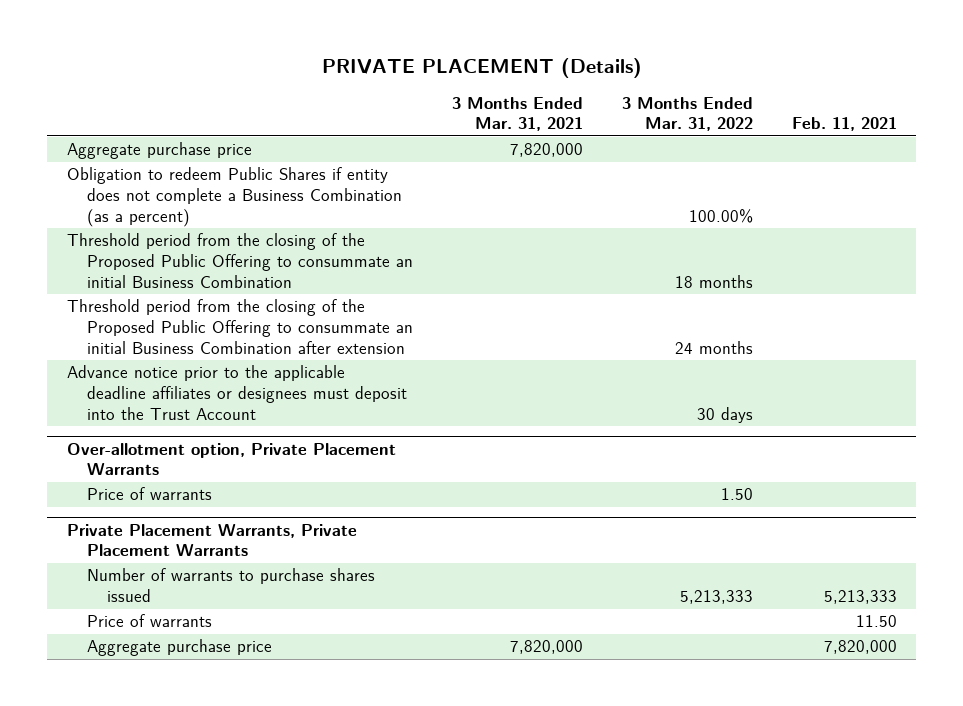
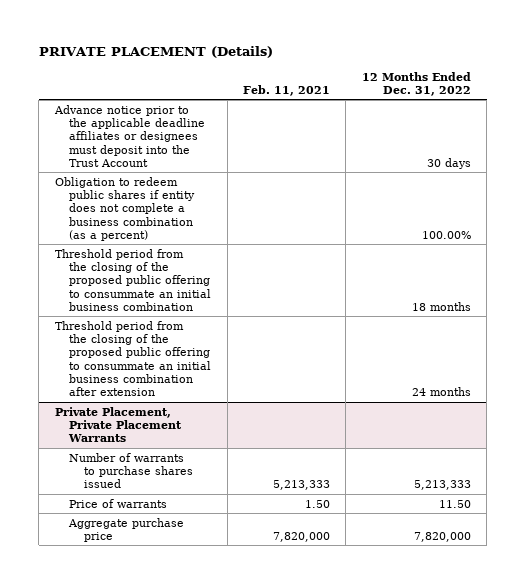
[451,96,583,132] 3 Months Ended Mar. 31, 2021 -> none
[621,96,753,132] 3 Months Ended Mar. 31, 2022 -> none
none -> [361,71,471,97] 12 Months Ended Dec. 31, 2022
[66,142,252,160] Aggregate purchase price -> none
[66,167,402,227] Obligation to redeem Public Shares if entity does not complete a Business Combination (as a percent) -> none
[66,233,413,288] Threshold period from the closing of the Proposed Public Offering to consummate an initial Business Combination -> none
[66,299,413,354] Threshold period from the closing of the Proposed Public Offering to consummate an initial Business Combination after extension -> none
[66,442,396,476] Over-allotment option, Private Placement Warrants -> none
[86,487,212,501] Price of warrants -> none
none -> [54,176,196,241] Obligation to redeem public shares if entity does not complete a business combination (as a percent)
none -> [54,248,212,311] Threshold period from the closing of the proposed public offering to consummate an initial business combination
none -> [54,320,212,397] Threshold period from the closing of the proposed public offering to consummate an initial business combination after extension
[66,523,357,557] Private Placement Warrants, Private Placement Warrants -> [54,406,183,443] Private Placement, Private Placement Warrants
[855,615,897,628] 11.50 -> [305,499,331,508] 1.50

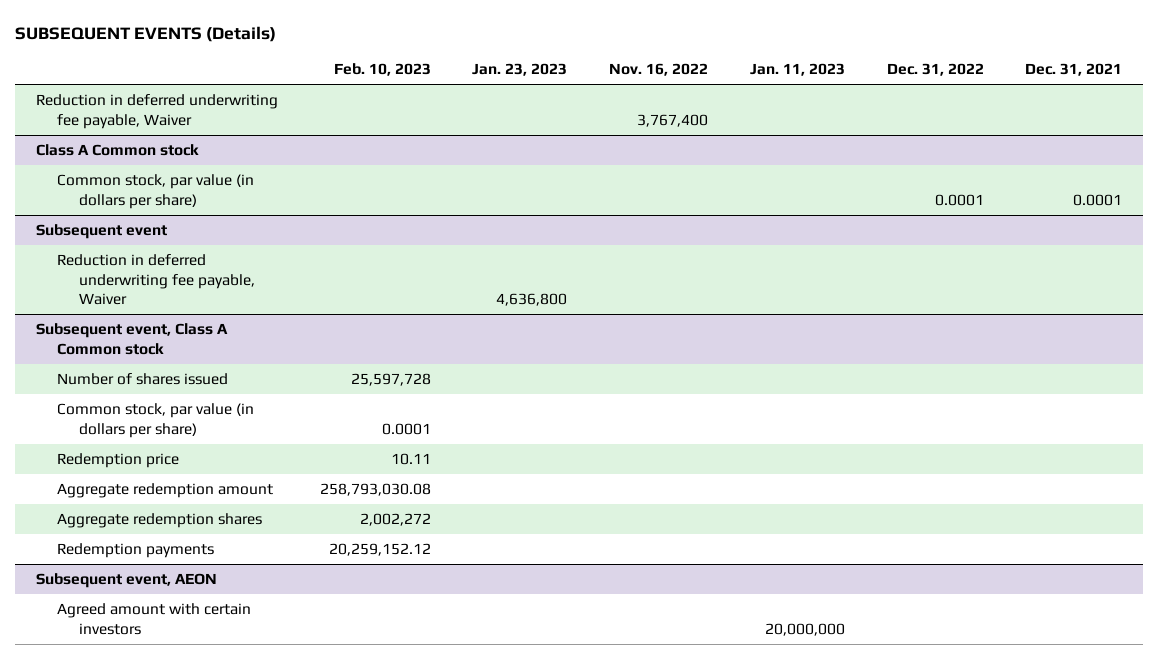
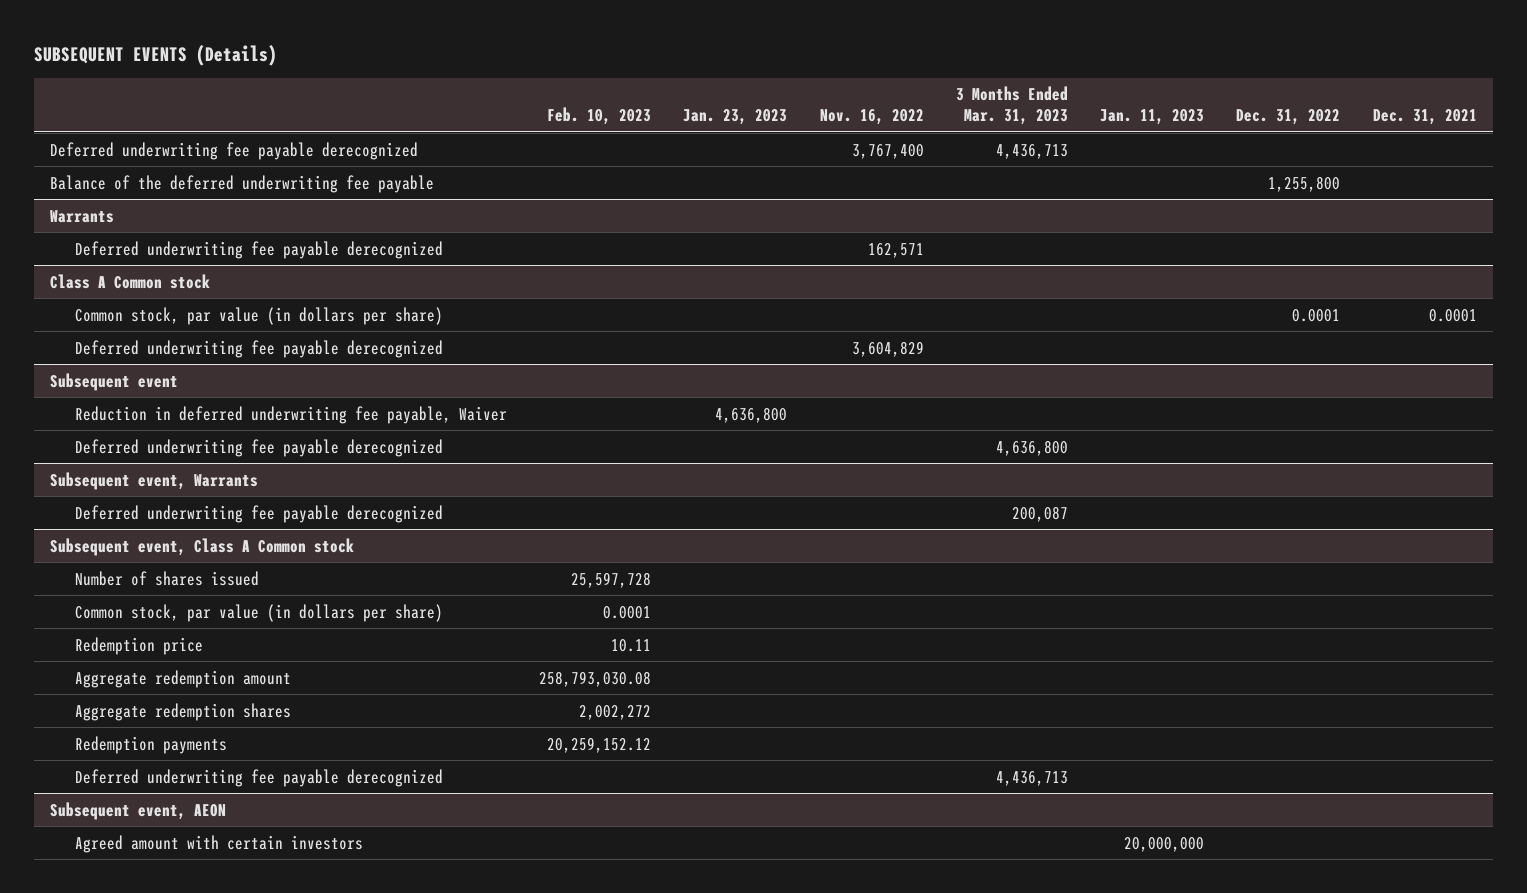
none -> [955,86,1068,126] 3 Months Ended Mar. 31, 2023
[35,94,278,129] Reduction in deferred underwriting fee payable, Waiver -> [50,141,419,160] Deferred underwriting fee payable derecognized
none -> [50,174,435,193] Balance of the deferred underwriting fee payable
none -> [50,209,115,223] Warrants
none -> [74,240,443,259] Deferred underwriting fee payable derecognized
none -> [74,339,443,358] Deferred underwriting fee payable derecognized
none -> [74,438,443,457] Deferred underwriting fee payable derecognized
none -> [50,471,259,490] Subsequent event, Warrants
none -> [74,504,443,523] Deferred underwriting fee payable derecognized
none -> [74,768,443,787] Deferred underwriting fee payable derecognized

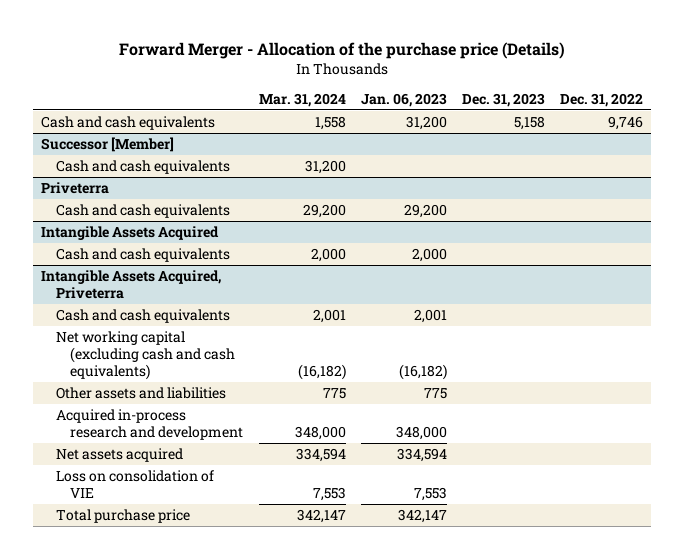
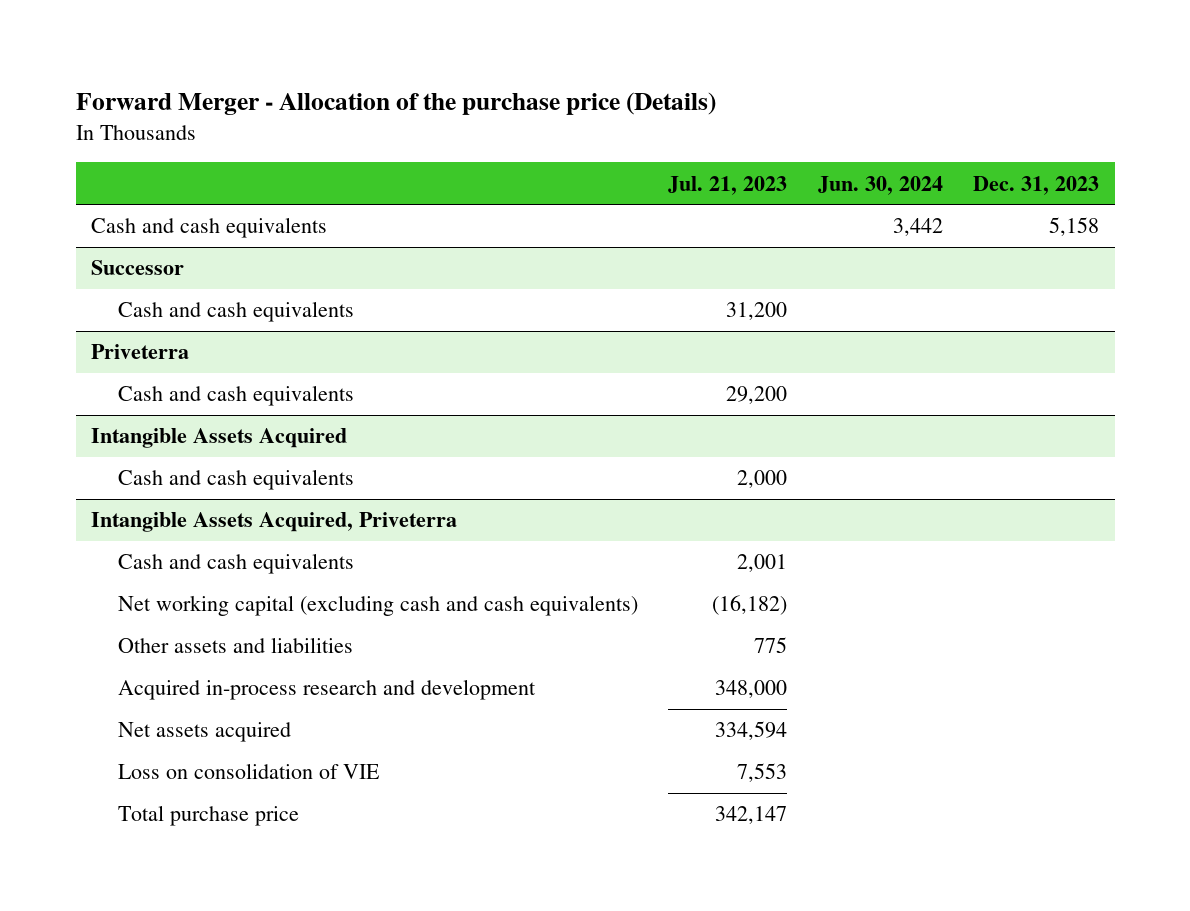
[258,93,346,108] Mar. 31, 2024 -> none
[360,93,447,108] Jan. 06, 2023 -> none
[560,93,644,108] Dec. 31, 2022 -> none
none -> [668,175,788,195] Jul. 21, 2023
none -> [817,175,943,195] Jun. 30, 2024
[40,136,174,152] Successor [Member] -> [90,260,184,276] Successor

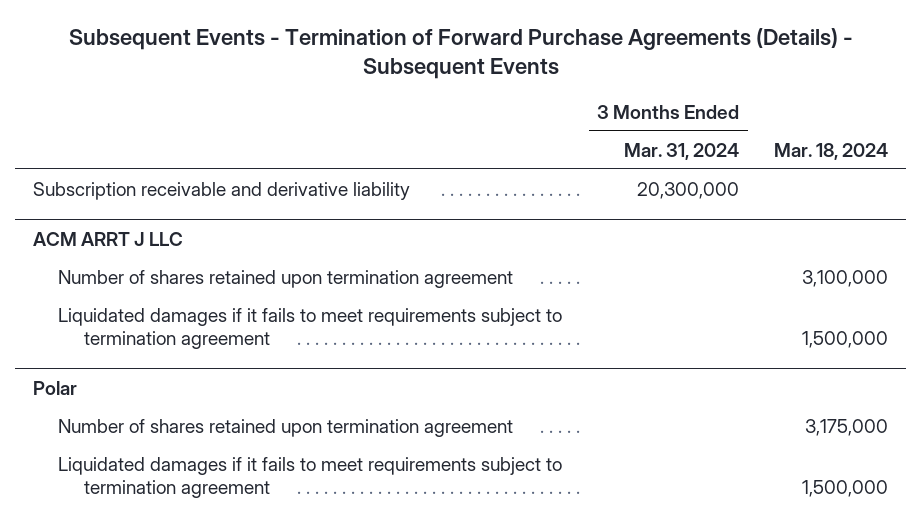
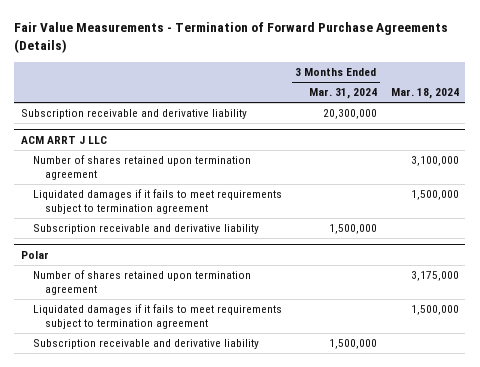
[68,27,853,80] Subsequent Events - Termination of Forward Purchase Agreements (Details) - Subsequent Events -> [14,22,449,54] Fair Value Measurements - Termination of Forward Purchase Agreements (Details)
none -> [33,224,260,235] Subscription receivable and derivative liability
none -> [33,339,260,350] Subscription receivable and derivative liability

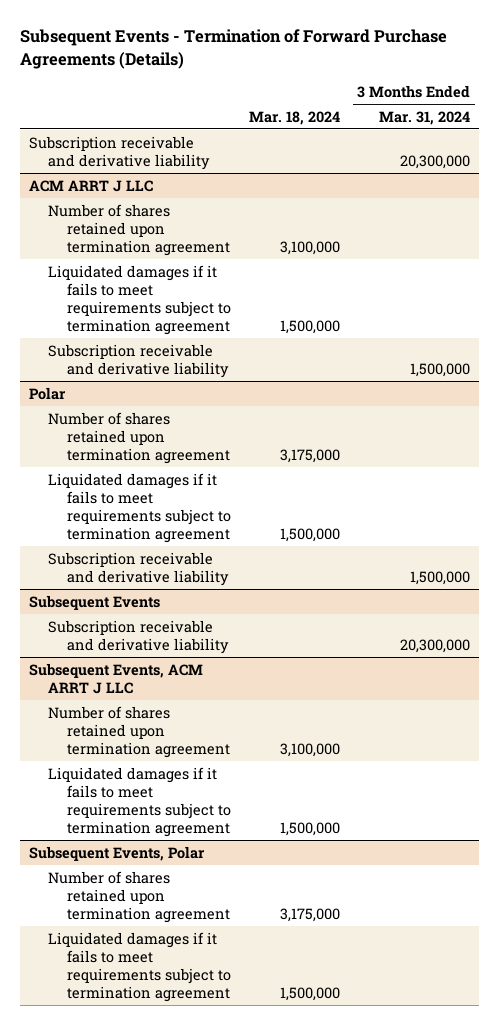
[14,22,449,54] Fair Value Measurements - Termination of Forward Purchase Agreements (Details) -> [19,29,447,69] Subsequent Events - Termination of Forward Purchase Agreements (Details)
none -> [28,594,160,610] Subsequent Events
none -> [47,619,230,654] Subscription receivable and derivative liability
none -> [28,662,203,694] Subsequent Events, ACM ARRT J LLC
none -> [47,705,231,759] Number of shares retained upon termination agreement
none -> [47,766,232,838] Liquidated damages if it fails to meet requirements subject to termination agreement
none -> [28,845,205,861] Subsequent Events, Polar
none -> [47,870,231,924] Number of shares retained upon termination agreement
none -> [47,931,232,1003] Liquidated damages if it fails to meet requirements subject to termination agreement

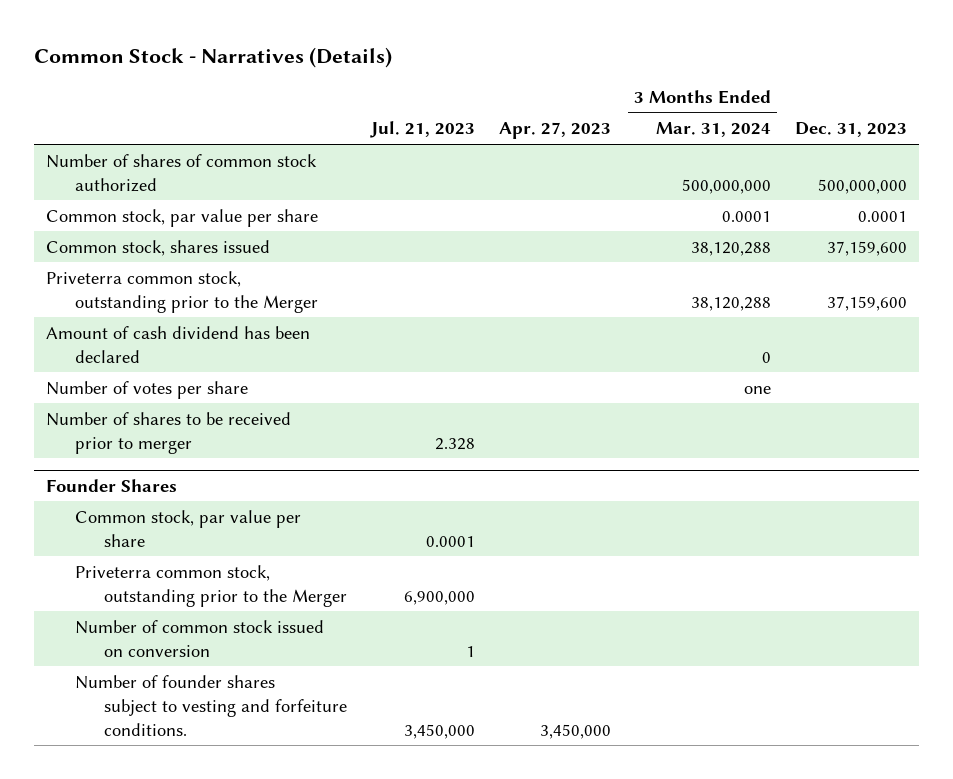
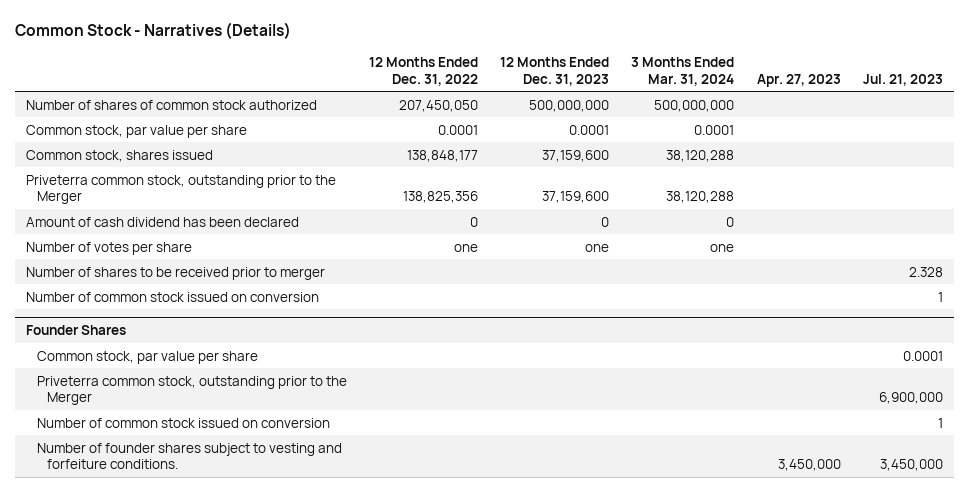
[795,122,908,138] Dec. 31, 2023 -> none
none -> [368,56,478,86] 12 Months Ended Dec. 31, 2022
none -> [500,56,610,86] 12 Months Ended Dec. 31, 2023
none -> [26,291,320,302] Number of common stock issued on conversion

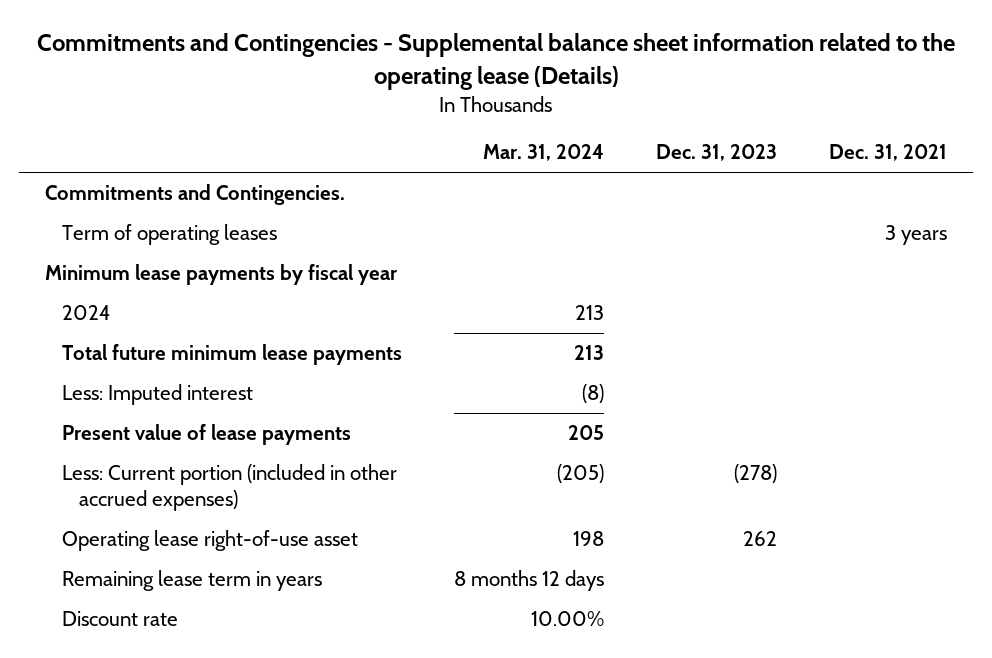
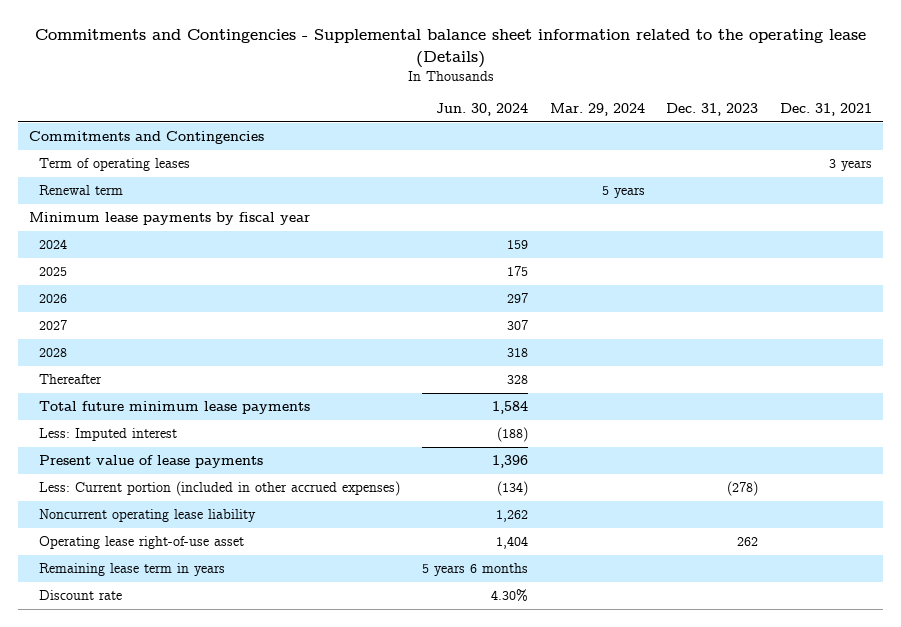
[483,144,605,162] Mar. 31, 2024 -> none
none -> [436,103,529,117] Jun. 30, 2024
none -> [549,103,645,117] Mar. 29, 2024
[45,184,346,206] Commitments and Contingencies. -> [29,131,265,145] Commitments and Contingencies
none -> [39,185,124,196] Renewal term
none -> [39,267,68,277] 2025
none -> [39,294,68,304] 2026
none -> [39,320,68,331] 2027
none -> [39,348,68,358] 2028
none -> [39,374,103,385] Thereafter
none -> [39,509,257,523] Noncurrent operating lease liability

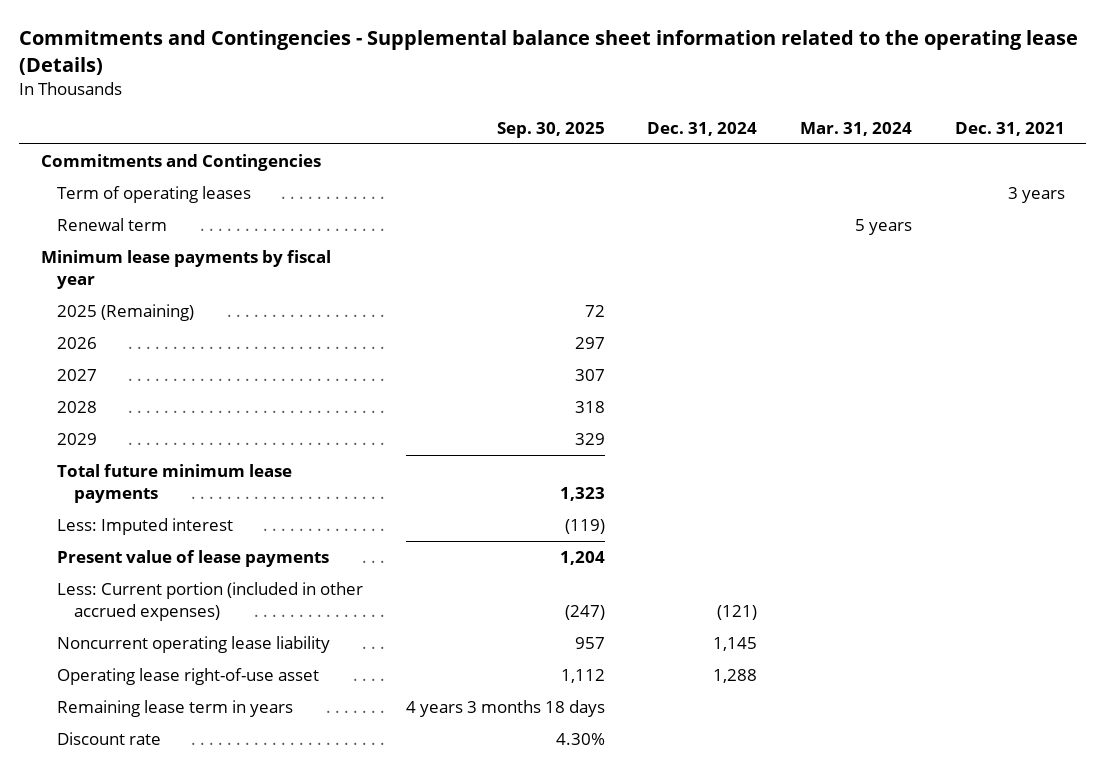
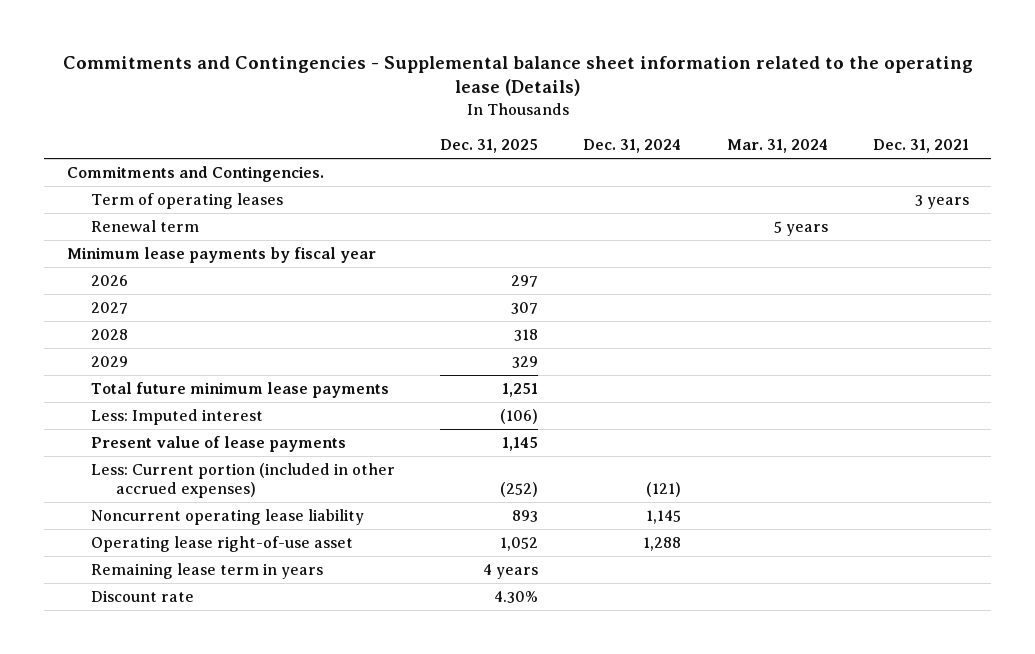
[496,121,605,138] Sep. 30, 2025 -> none
none -> [440,138,539,153] Dec. 31, 2025
[40,154,321,172] Commitments and Contingencies -> [66,166,324,183] Commitments and Contingencies.
[57,304,195,322] 2025 (Remaining) -> none

